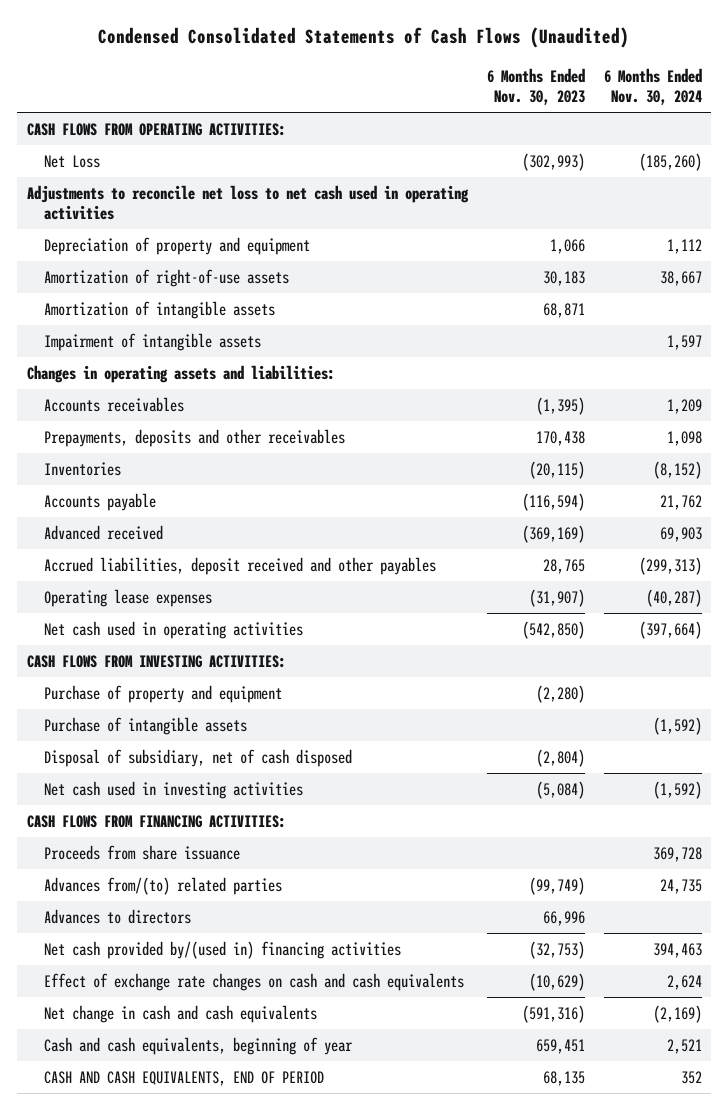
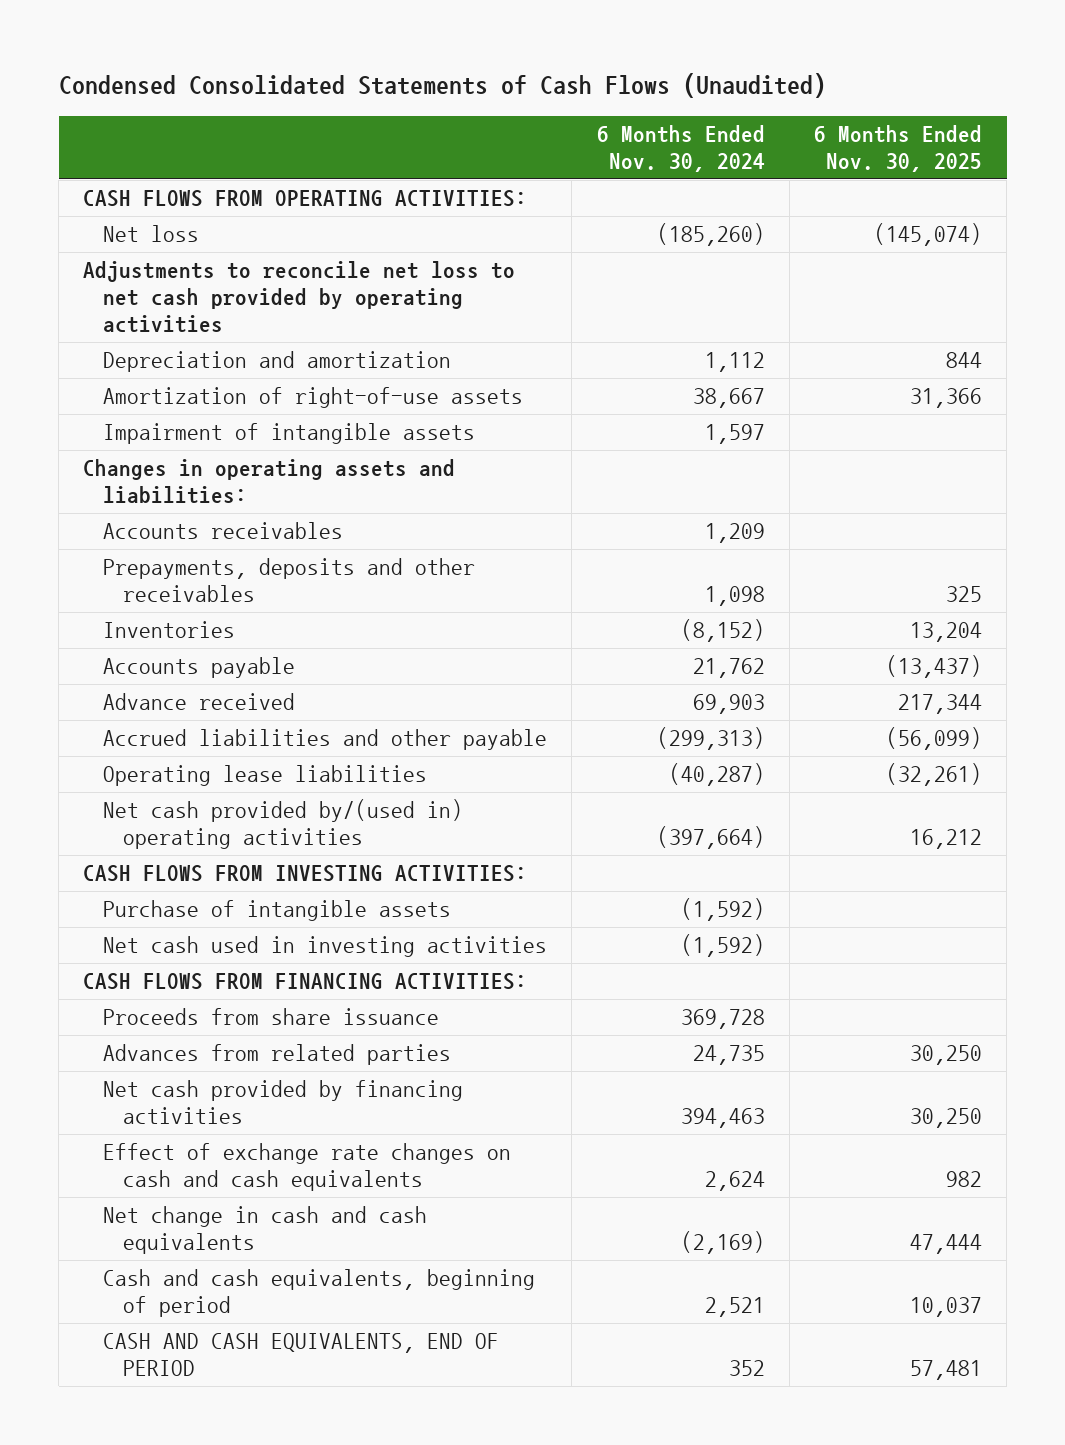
[486,67,585,106] 6 Months Ended Nov. 30, 2023 -> none
none -> [813,125,982,173] 6 Months Ended Nov. 30, 2025
[43,154,100,168] Net Loss -> [103,225,200,243] Net loss
[26,184,469,221] Adjustments to reconcile net loss to net cash used in operating activities -> [83,261,516,334] Adjustments to reconcile net loss to net cash provided by operating activities
[43,236,310,255] Depreciation of property and equipment -> [103,351,452,373] Depreciation and amortization
[43,300,275,319] Amortization of intangible assets -> none
[43,524,163,540] Advanced received -> [103,693,296,711] Advance received
[43,556,436,575] Accrued liabilities, deposit received and other payables -> [103,729,548,751] Accrued liabilities and other payable
[43,588,212,607] Operating lease expenses -> [103,765,428,787] Operating lease liabilities
[43,620,303,639] Net cash used in operating activities -> [103,799,464,850] Net cash provided by/(used in) operating activities
[43,684,282,703] Purchase of property and equipment -> none
[43,748,352,767] Disposal of subsidiary, net of cash disposed -> none
[43,908,191,924] Advances to directors -> none
[43,876,282,895] Advances from/(to) related parties -> [103,1044,452,1066] Advances from related parties
[43,940,401,959] Net cash provided by/(used in) financing activities -> [103,1080,464,1125] Net cash provided by financing activities
[43,1036,353,1055] Cash and cash equivalents, beginning of year -> [103,1269,536,1318] Cash and cash equivalents, beginning of period

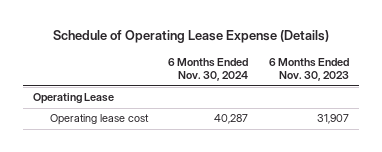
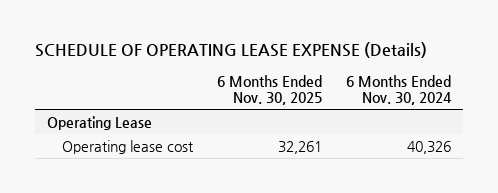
[53,30,330,44] Schedule of Operating Lease Expense (Details) -> [34,42,427,59] SCHEDULE OF OPERATING LEASE EXPENSE (Details)
[268,58,349,82] 6 Months Ended Nov. 30, 2023 -> none
none -> [216,74,322,106] 6 Months Ended Nov. 30, 2025
[214,114,249,125] 40,287 -> [407,140,452,154] 40,326

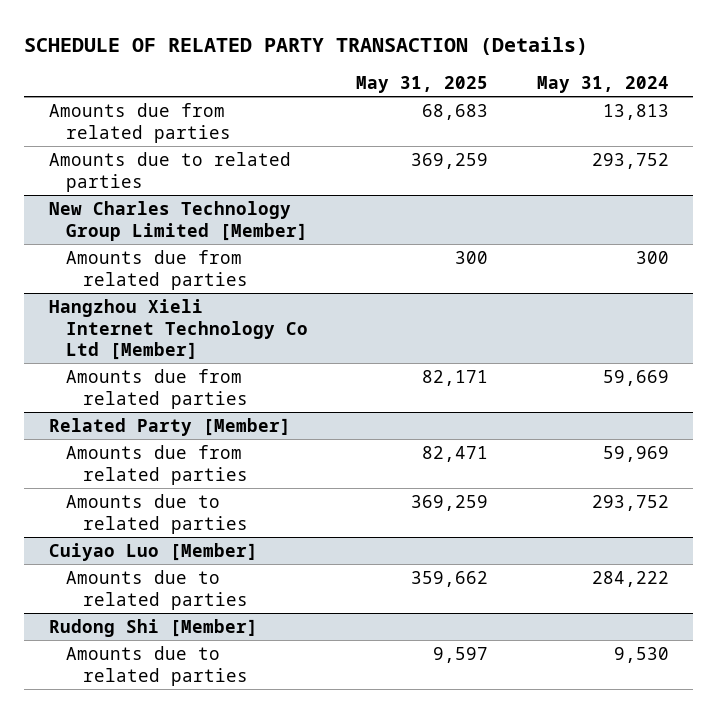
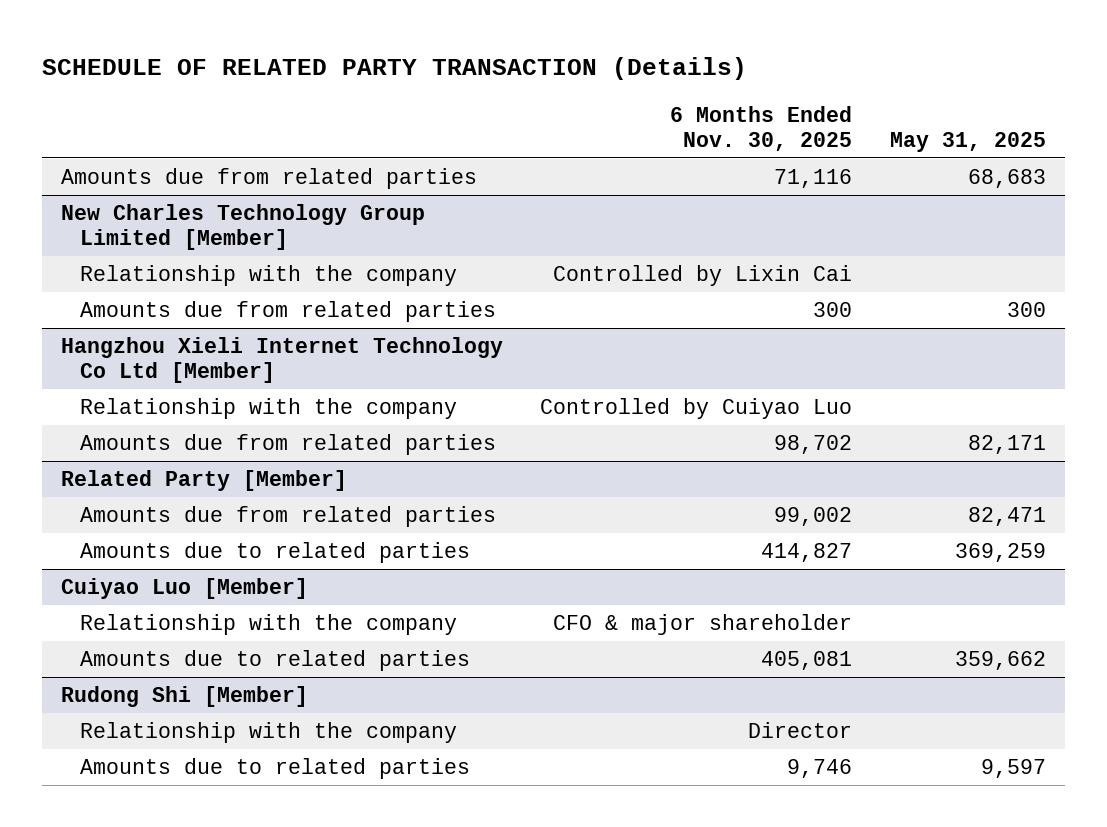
[536,76,669,94] May 31, 2024 -> none
none -> [670,105,853,151] 6 Months Ended Nov. 30, 2025
[48,151,291,192] Amounts due to related parties -> none
none -> [80,265,458,287] Relationship with the company
none -> [80,398,458,420] Relationship with the company
none -> [80,614,458,636] Relationship with the company
none -> [80,722,458,744] Relationship with the company

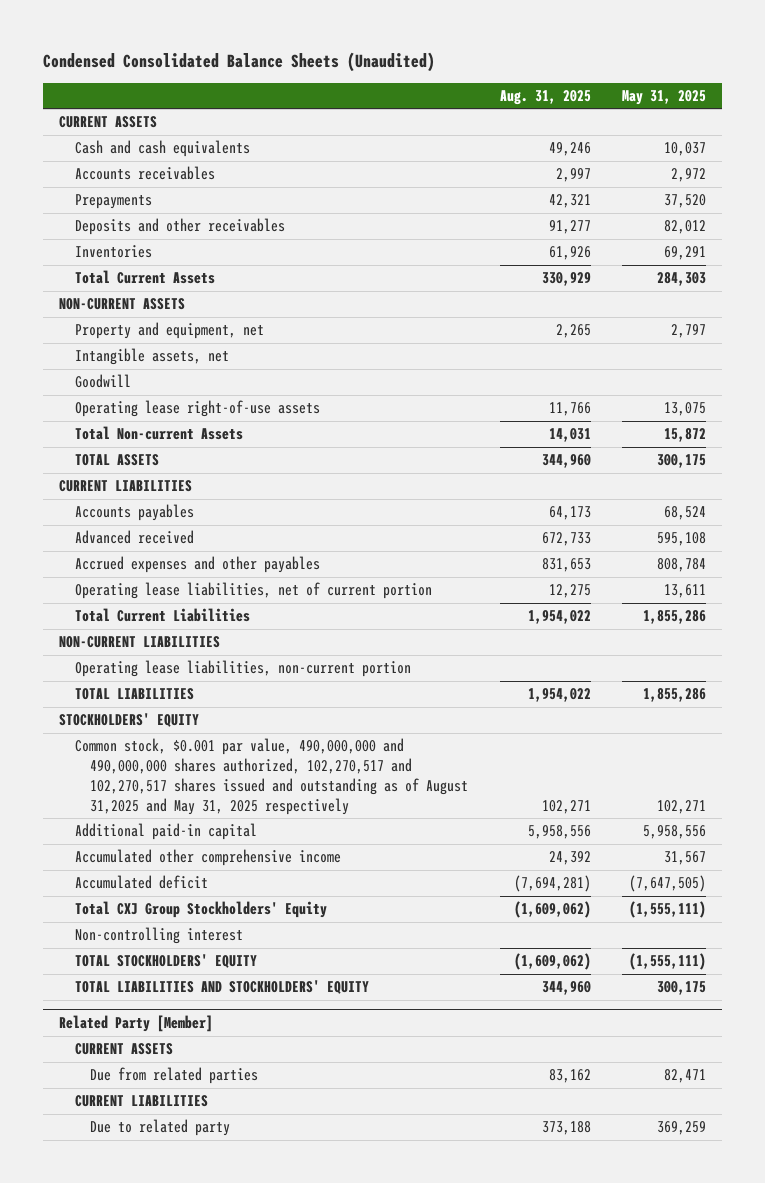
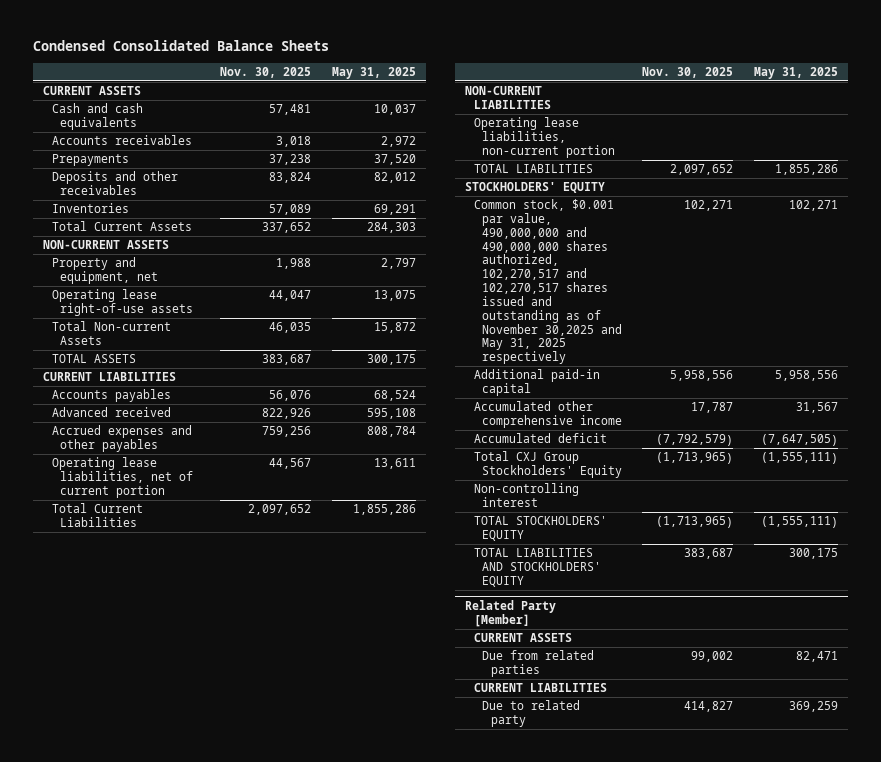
[43,52,436,73] Condensed Consolidated Balance Sheets (Unaudited) -> [33,40,330,52] Condensed Consolidated Balance Sheets
[499,89,591,105] Aug. 31, 2025 -> none
none -> [220,67,312,79] Nov. 30, 2025
[74,348,229,366] Intangible assets, net -> none
[74,374,131,389] Goodwill -> none
[74,738,469,815] Common stock, $0.001 par value, 490,000,000 and 490,000,000 shares authorized, 102,270,517 and 102,270,517 shares issued and outstanding as of August 31,2025 and May 31, 2025 respectively -> [473,199,623,365] Common stock, $0.001 par value, 490,000,000 and 490,000,000 shares authorized, 102,270,517 and 102,270,517 shares issued and outstanding as of November 30,2025 and May 31, 2025 respectively

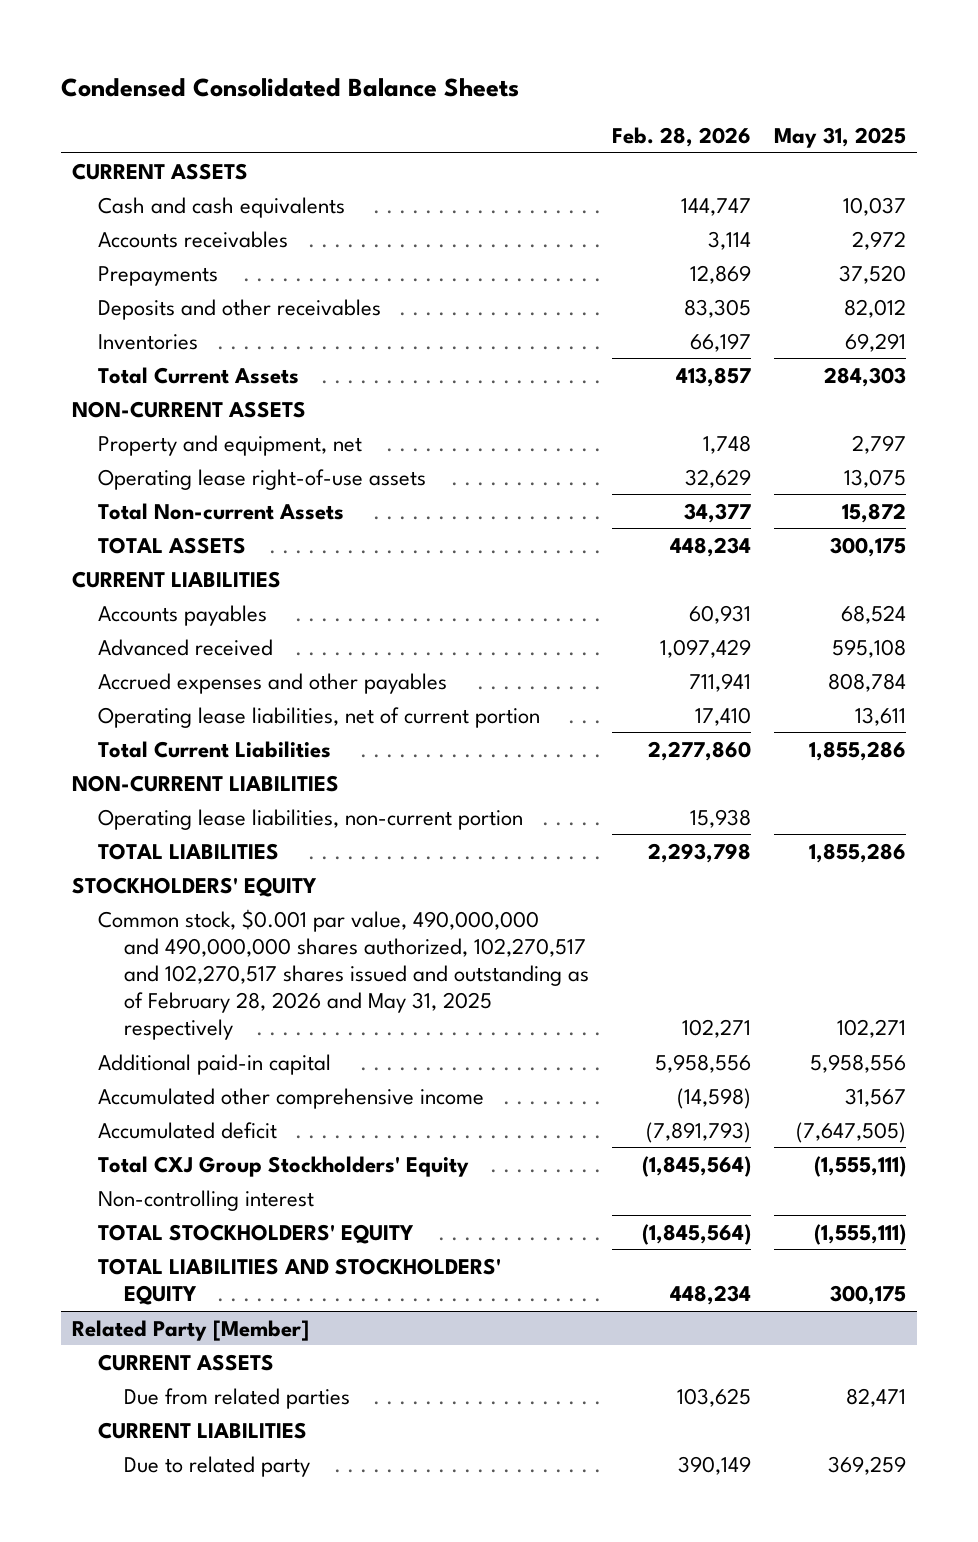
[220,67,312,79] Nov. 30, 2025 -> none
none -> [612,126,752,147] Feb. 28, 2026
[473,199,623,365] Common stock, $0.001 par value, 490,000,000 and 490,000,000 shares authorized, 102,270,517 and 102,270,517 shares issued and outstanding as of November 30,2025 and May 31, 2025 respectively -> [98,908,590,1041] Common stock, $0.001 par value, 490,000,000 and 490,000,000 shares authorized, 102,270,517 and 102,270,517 shares issued and outstanding as of February 28, 2026 and May 31, 2025 respectively

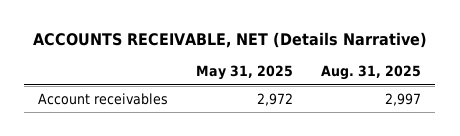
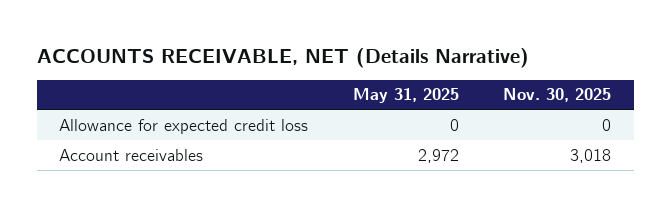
[321,65,422,81] Aug. 31, 2025 -> none
none -> [503,88,612,103] Nov. 30, 2025
none -> [58,118,308,134] Allowance for expected credit loss

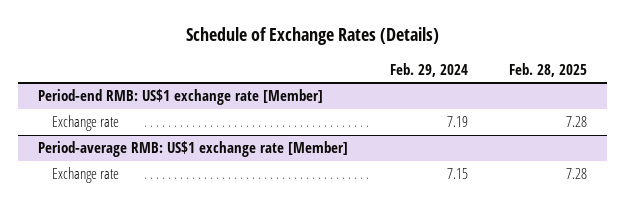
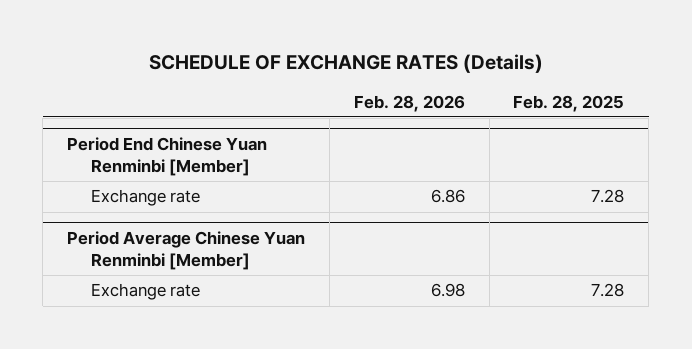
[185,27,439,46] Schedule of Exchange Rates (Details) -> [148,54,543,74] SCHEDULE OF EXCHANGE RATES (Details)
[389,62,468,77] Feb. 29, 2024 -> none
none -> [353,94,465,112] Feb. 28, 2026
[38,89,324,106] Period-end RMB: US$1 exchange rate [Member] -> [67,137,268,176] Period End Chinese Yuan Renminbi [Member]
[38,141,349,158] Period-average RMB: US$1 exchange rate [Member] -> [67,231,306,270] Period Average Chinese Yuan Renminbi [Member]

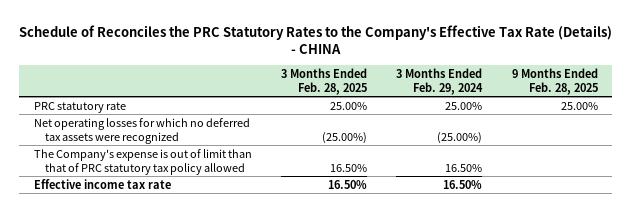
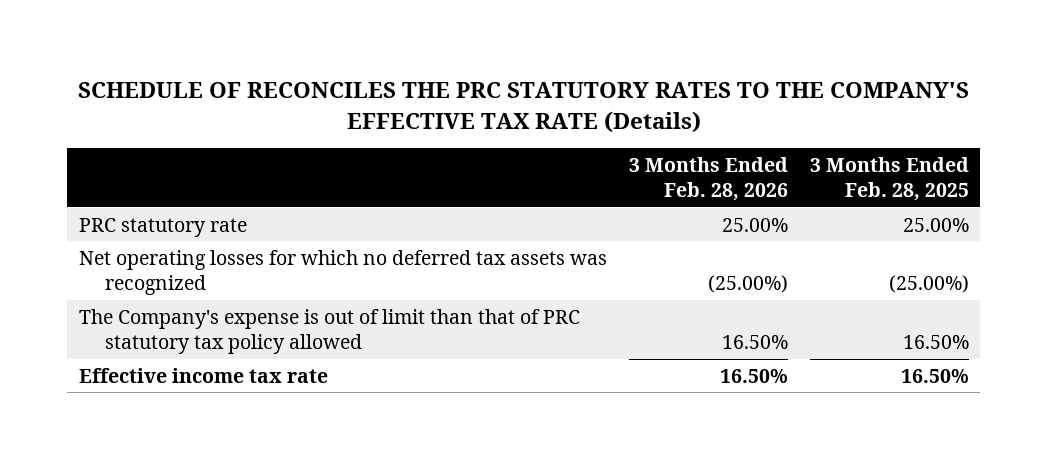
[18,24,612,54] Schedule of Reconciles the PRC Statutory Rates to the Company's Effective Tax Rate (Details) - CHINA -> [77,82,969,133] SCHEDULE OF RECONCILES THE PRC STATUTORY RATES TO THE COMPANY'S EFFECTIVE TAX RATE (Details)
[396,67,484,95] 3 Months Ended Feb. 29, 2024 -> none
[511,67,598,95] 9 Months Ended Feb. 28, 2025 -> none
none -> [628,157,788,202] 3 Months Ended Feb. 28, 2026
[33,117,250,144] Net operating losses for which no deferred tax assets were recognized -> [78,249,607,295] Net operating losses for which no deferred tax assets was recognized

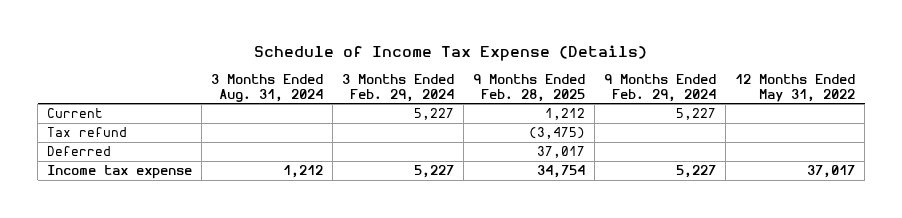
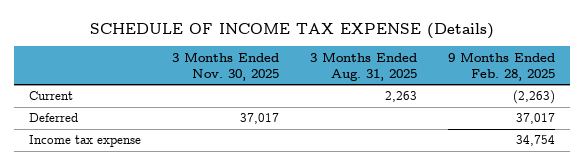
[254,45,648,62] Schedule of Income Tax Expense (Details) -> [90,22,495,39] SCHEDULE OF INCOME TAX EXPENSE (Details)
[211,73,324,102] 3 Months Ended Aug. 31, 2024 -> none
[342,73,455,102] 3 Months Ended Feb. 29, 2024 -> none
[604,73,717,102] 9 Months Ended Feb. 29, 2024 -> none
[735,73,856,102] 12 Months Ended May 31, 2022 -> none
none -> [172,51,280,81] 3 Months Ended Nov. 30, 2025
none -> [309,51,417,81] 3 Months Ended Aug. 31, 2025
[47,127,128,138] Tax refund -> none
[545,108,586,121] 1,212 -> [512,90,555,105] (2,263)

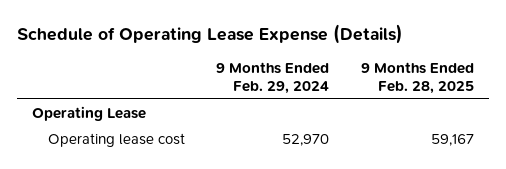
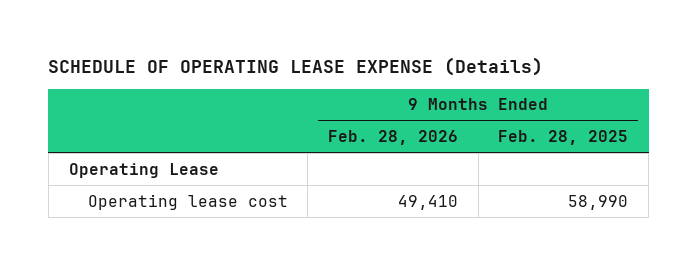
[16,23,403,44] Schedule of Operating Lease Expense (Details) -> [48,56,544,76] SCHEDULE OF OPERATING LEASE EXPENSE (Details)
[216,62,330,94] 9 Months Ended Feb. 29, 2024 -> none
none -> [327,130,458,146] Feb. 28, 2026
[430,134,474,147] 59,167 -> [568,194,629,210] 58,990

